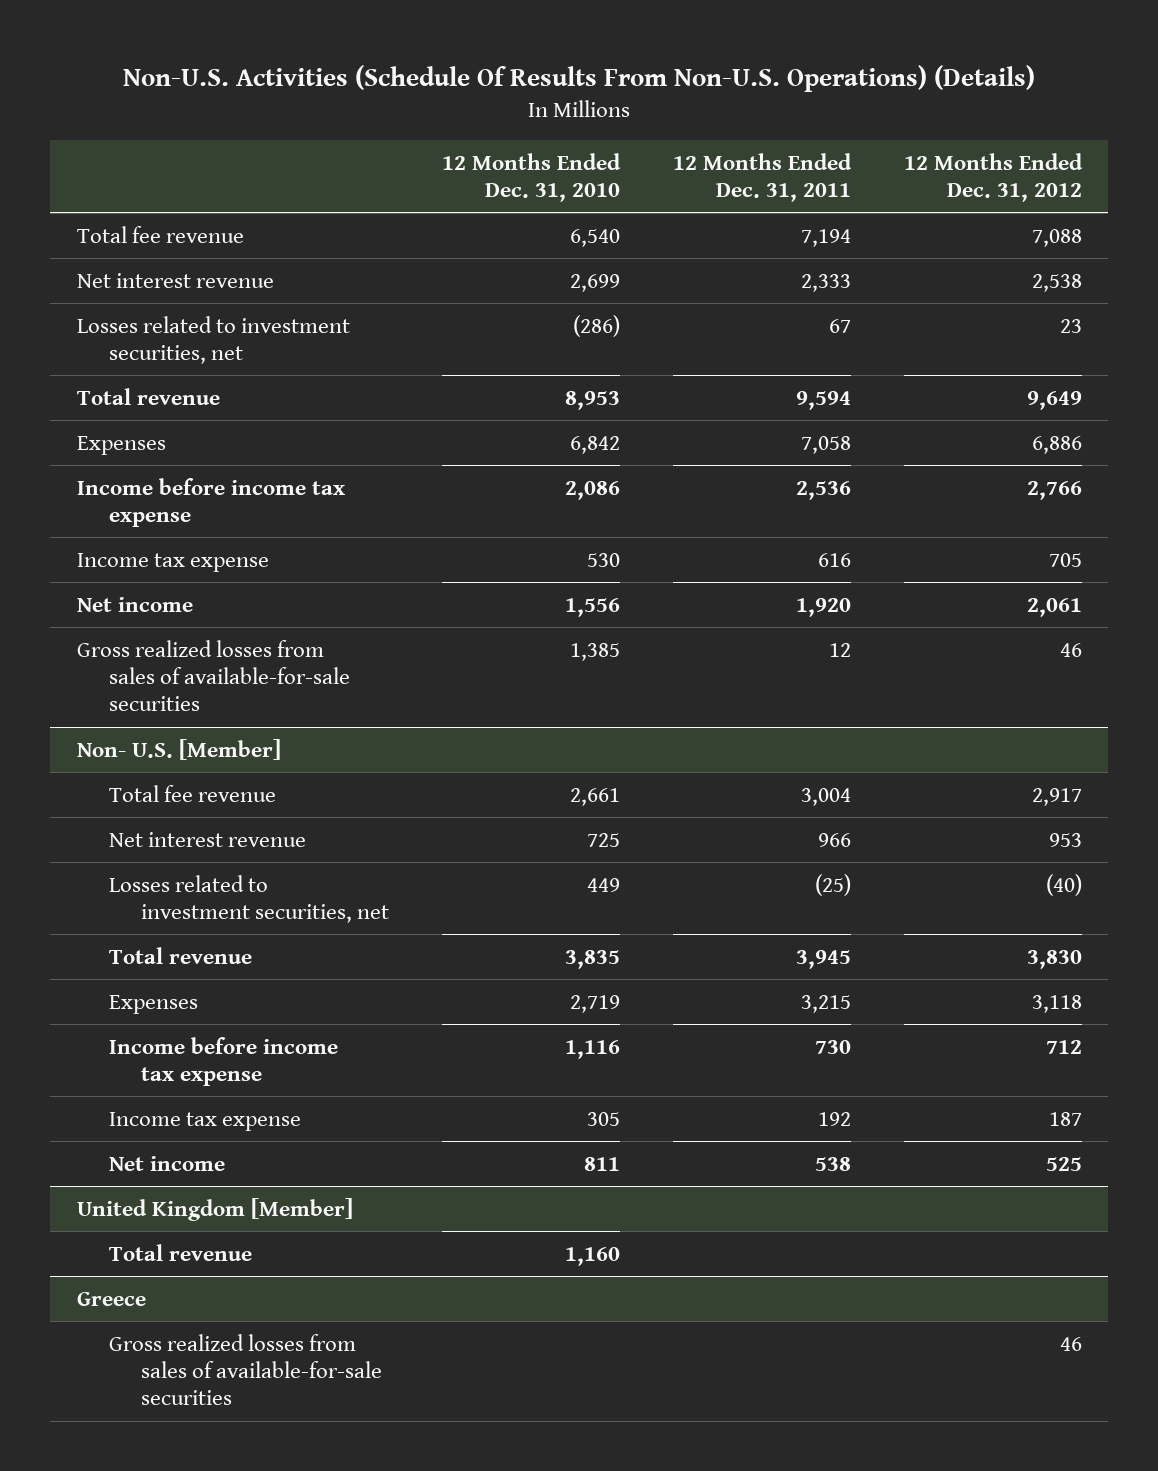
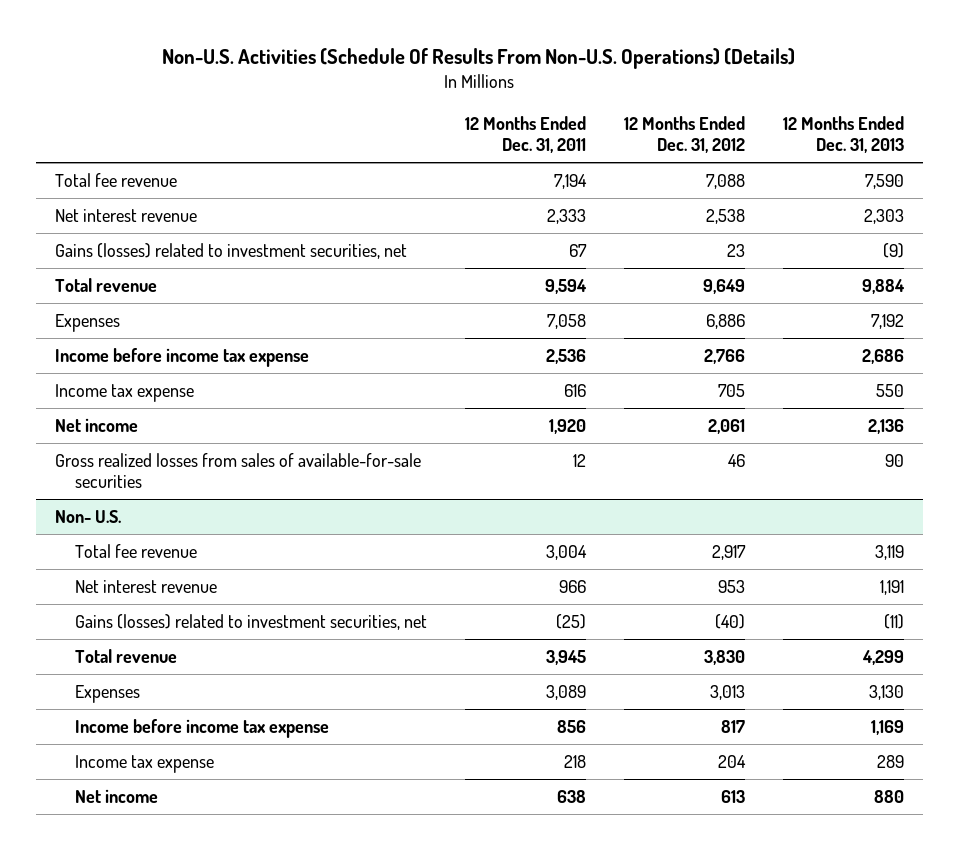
[442,152,622,202] 12 Months Ended Dec. 31, 2010 -> none
none -> [783,115,905,154] 12 Months Ended Dec. 31, 2013
[76,315,350,364] Losses related to investment securities, net -> [54,242,407,259] Gains (losses) related to investment securities, net
[76,738,281,760] Non- U.S. [Member] -> [54,509,121,523] Non- U.S.
[108,874,390,923] Losses related to investment securities, net -> [74,613,427,630] Gains (losses) related to investment securities, net
[76,1197,353,1221] United Kingdom [Member] -> none
[108,1243,252,1261] Total revenue -> none
[76,1291,146,1306] Greece -> none
[108,1333,383,1406] Gross realized losses from sales of available-for-sale securities -> none
[800,994,851,1013] 3,215 -> [545,684,586,700] 3,089
[1031,994,1082,1013] 3,118 -> [709,684,745,700] 3,013
[814,1039,851,1054] 730 -> [556,719,586,733] 856
[1045,1039,1082,1054] 712 -> [720,719,745,733] 817
[817,1111,851,1126] 192 -> [563,754,586,768] 218
[1048,1111,1082,1126] 187 -> [717,754,746,768] 204
[814,1156,851,1171] 538 -> [556,789,586,803] 638
[1045,1156,1082,1171] 525 -> [720,789,745,803] 613

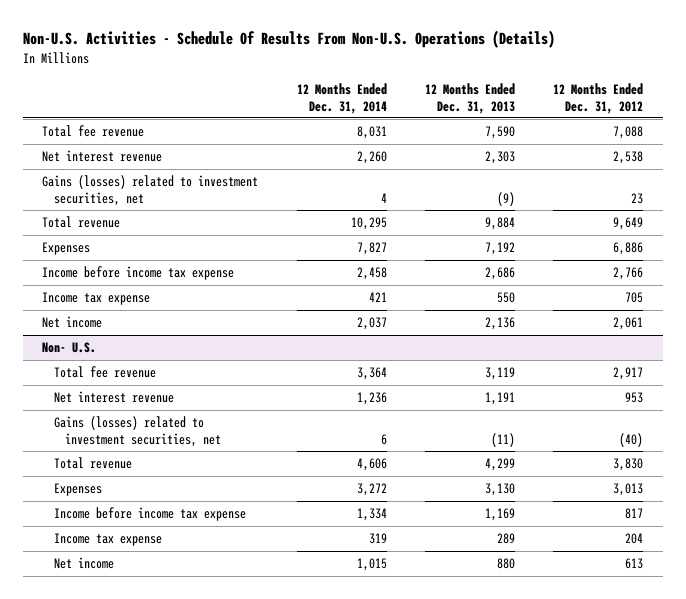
[162,47,796,69] Non-U.S. Activities (Schedule Of Results From Non-U.S. Operations) (Details) -> [22,30,555,49] Non-U.S. Activities - Schedule Of Results From Non-U.S. Operations (Details)
[464,115,586,154] 12 Months Ended Dec. 31, 2011 -> none
none -> [296,82,387,114] 12 Months Ended Dec. 31, 2014
[54,452,421,489] Gross realized losses from sales of available-for-sale securities -> none

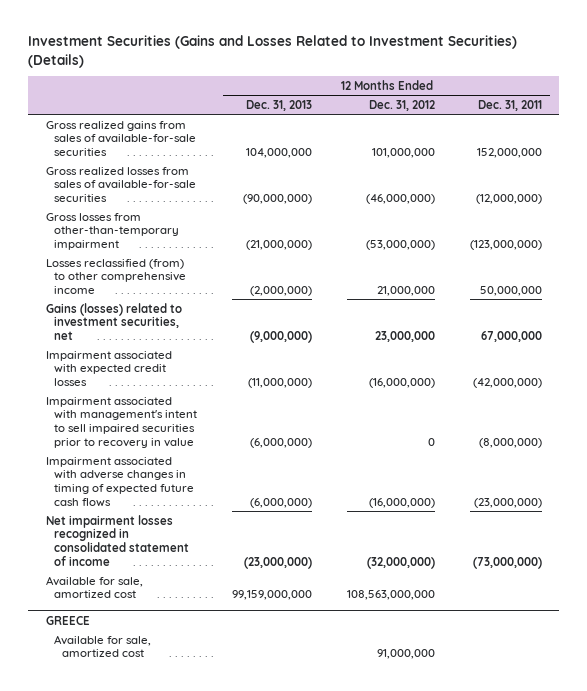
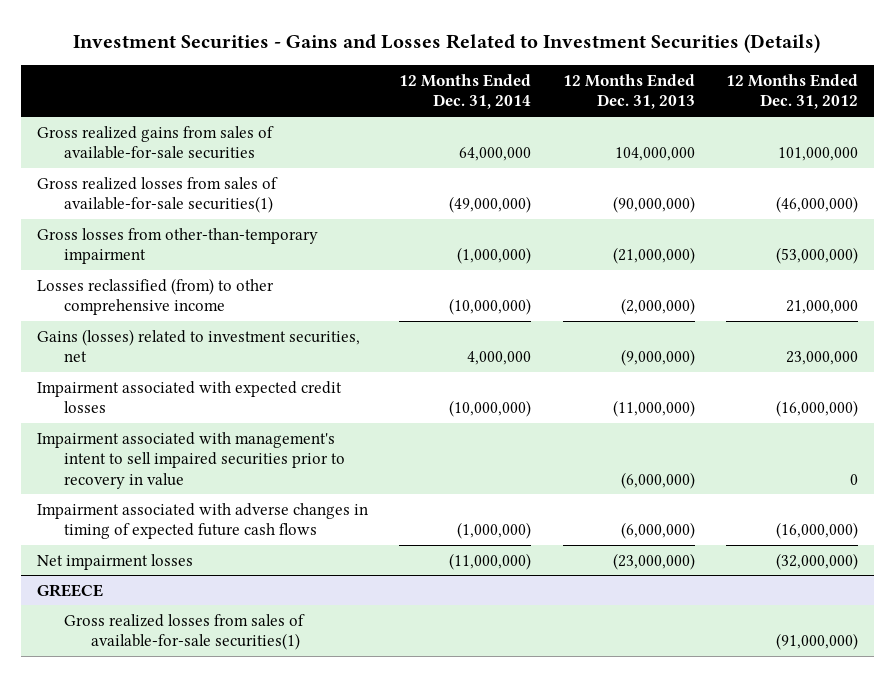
[28,35,518,68] Investment Securities (Gains and Losses Related to Investment Securities) (Details) -> [73,33,821,53] Investment Securities - Gains and Losses Related to Investment Securities (Details)
[477,99,542,111] Dec. 31, 2011 -> none
none -> [399,73,532,110] 12 Months Ended Dec. 31, 2014
[45,166,196,203] Gross realized losses from sales of available-for-sale securities -> [36,176,278,214] Gross realized losses from sales of available-for-sale securities(1)
[45,575,143,599] Available for sale, amortized cost -> none
[45,514,189,566] Net impairment losses recognized in consolidated statement of income -> [36,553,193,570] Net impairment losses
[53,634,151,658] Available for sale, amortized cost -> none
none -> [64,613,306,651] Gross realized losses from sales of available-for-sale securities(1)

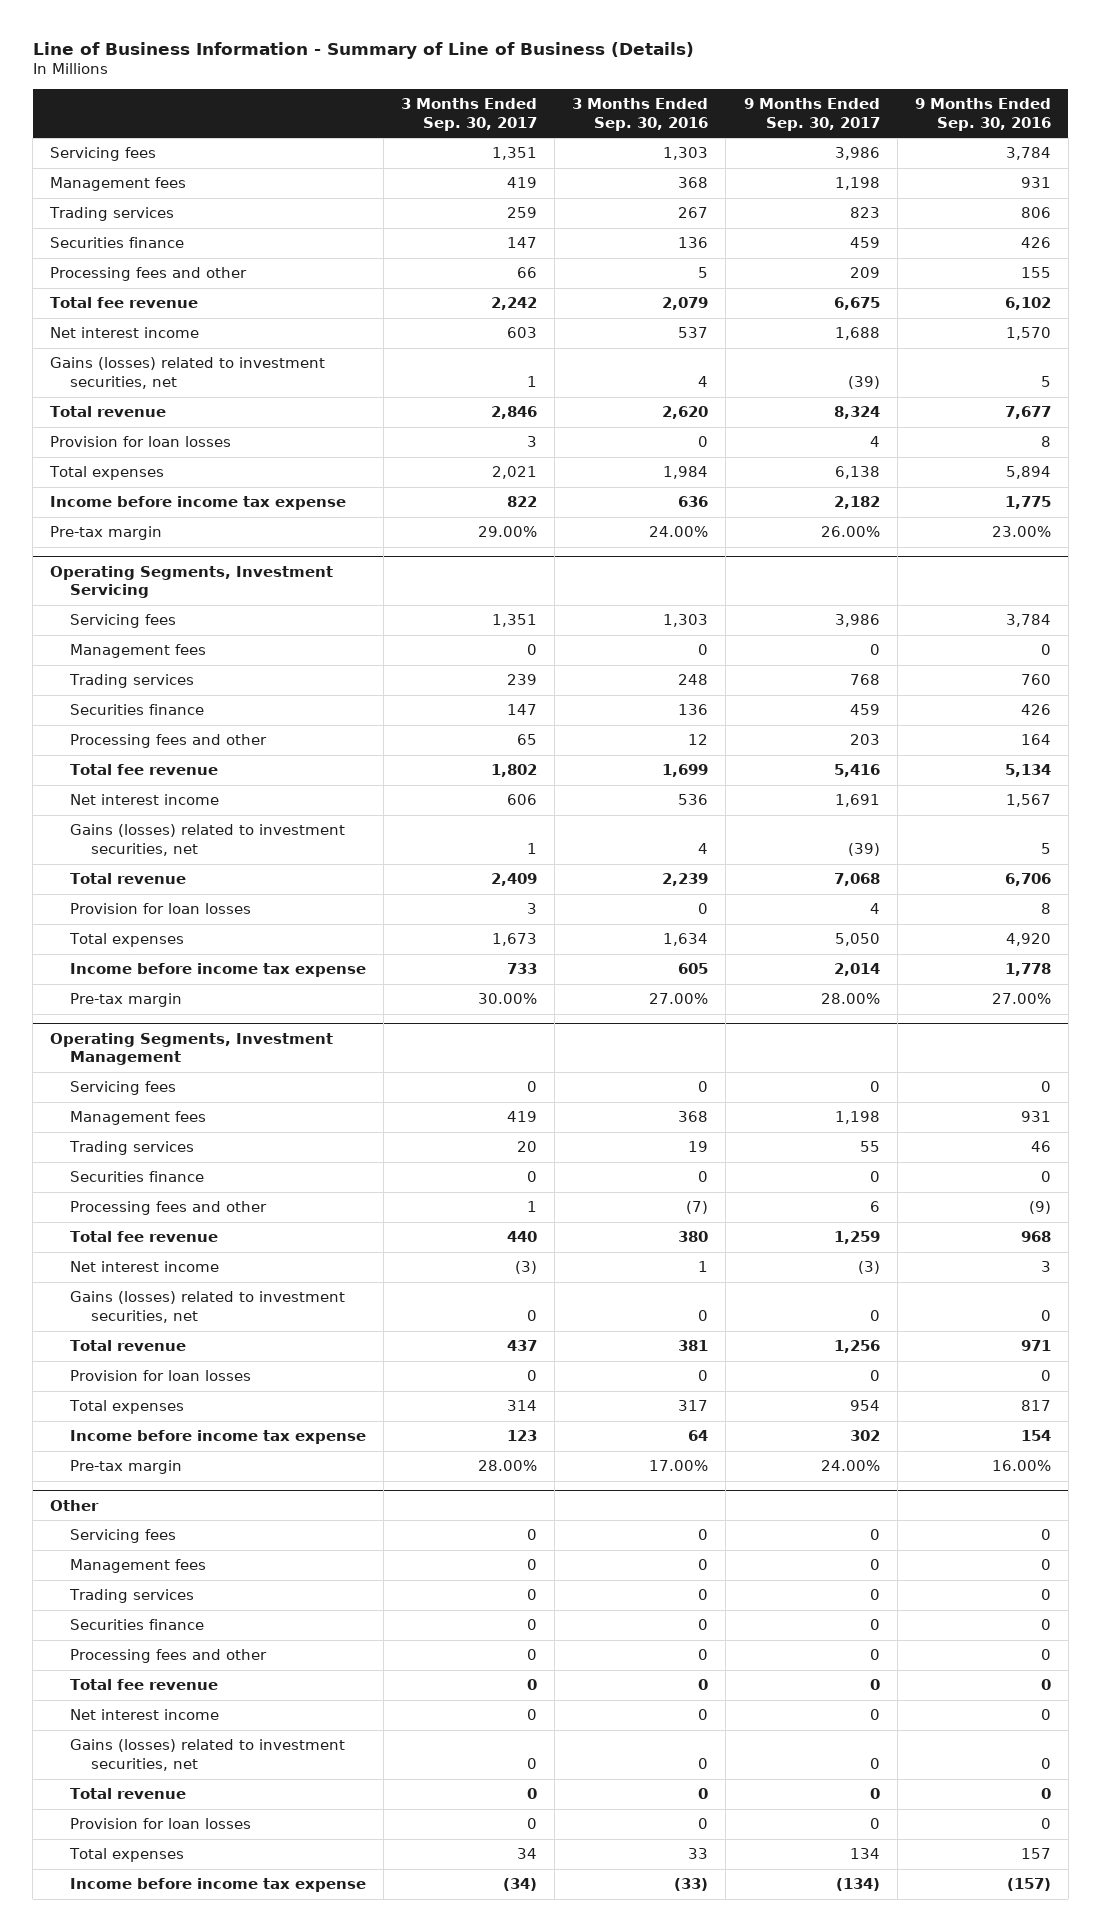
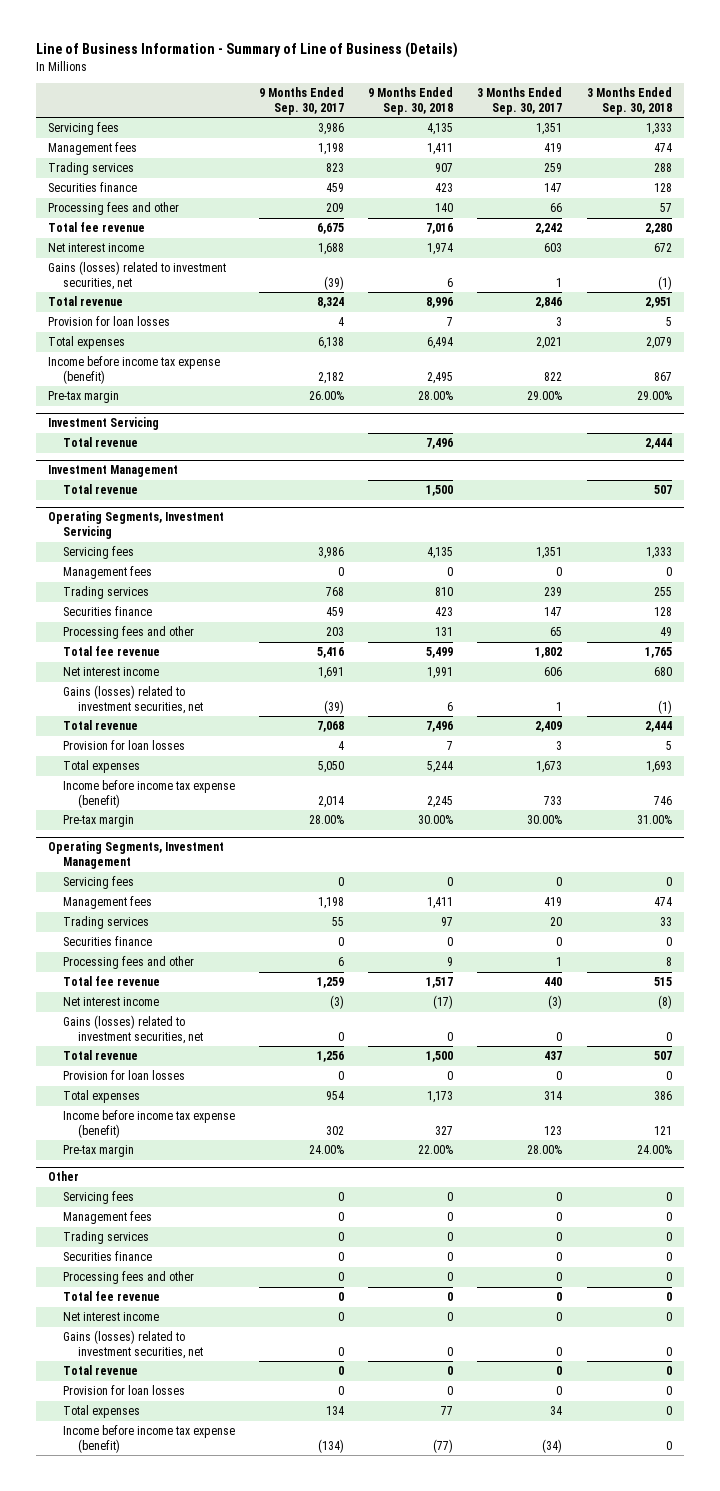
[572,97,709,131] 3 Months Ended Sep. 30, 2016 -> none
[914,97,1051,131] 9 Months Ended Sep. 30, 2016 -> none
none -> [368,86,454,115] 9 Months Ended Sep. 30, 2018
none -> [586,86,672,115] 3 Months Ended Sep. 30, 2018
[50,496,347,511] Income before income tax expense -> [47,356,220,384] Income before income tax expense (benefit)
none -> [47,417,159,431] Investment Servicing
none -> [62,437,138,448] Total revenue
none -> [47,465,178,478] Investment Management
none -> [62,484,138,495] Total revenue
[70,963,367,978] Income before income tax expense -> [62,780,235,808] Income before income tax expense (benefit)
[70,1430,367,1445] Income before income tax expense -> [62,1110,235,1138] Income before income tax expense (benefit)
[70,1878,367,1893] Income before income tax expense -> [62,1425,235,1453] Income before income tax expense (benefit)

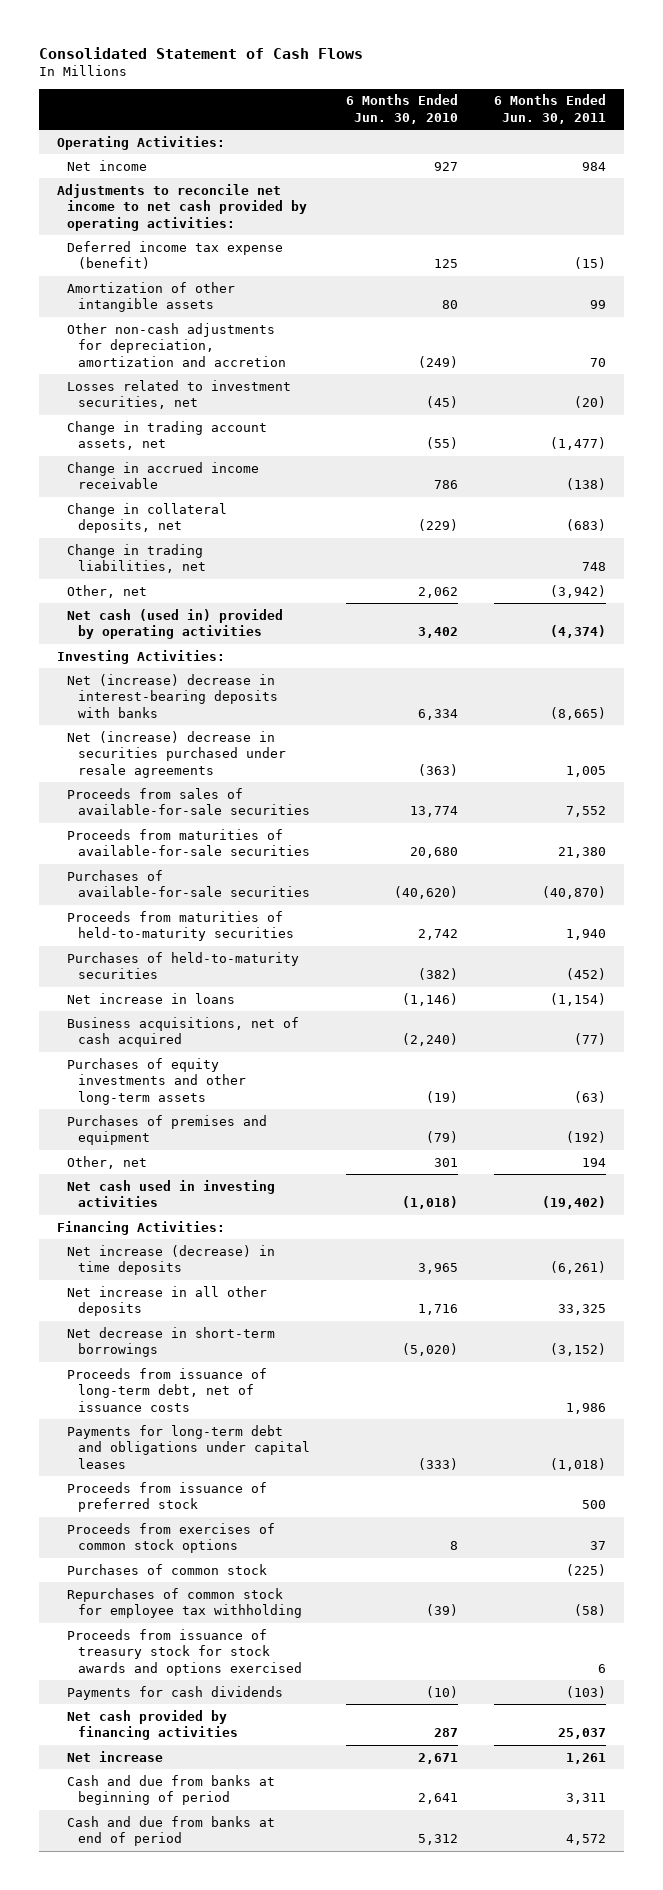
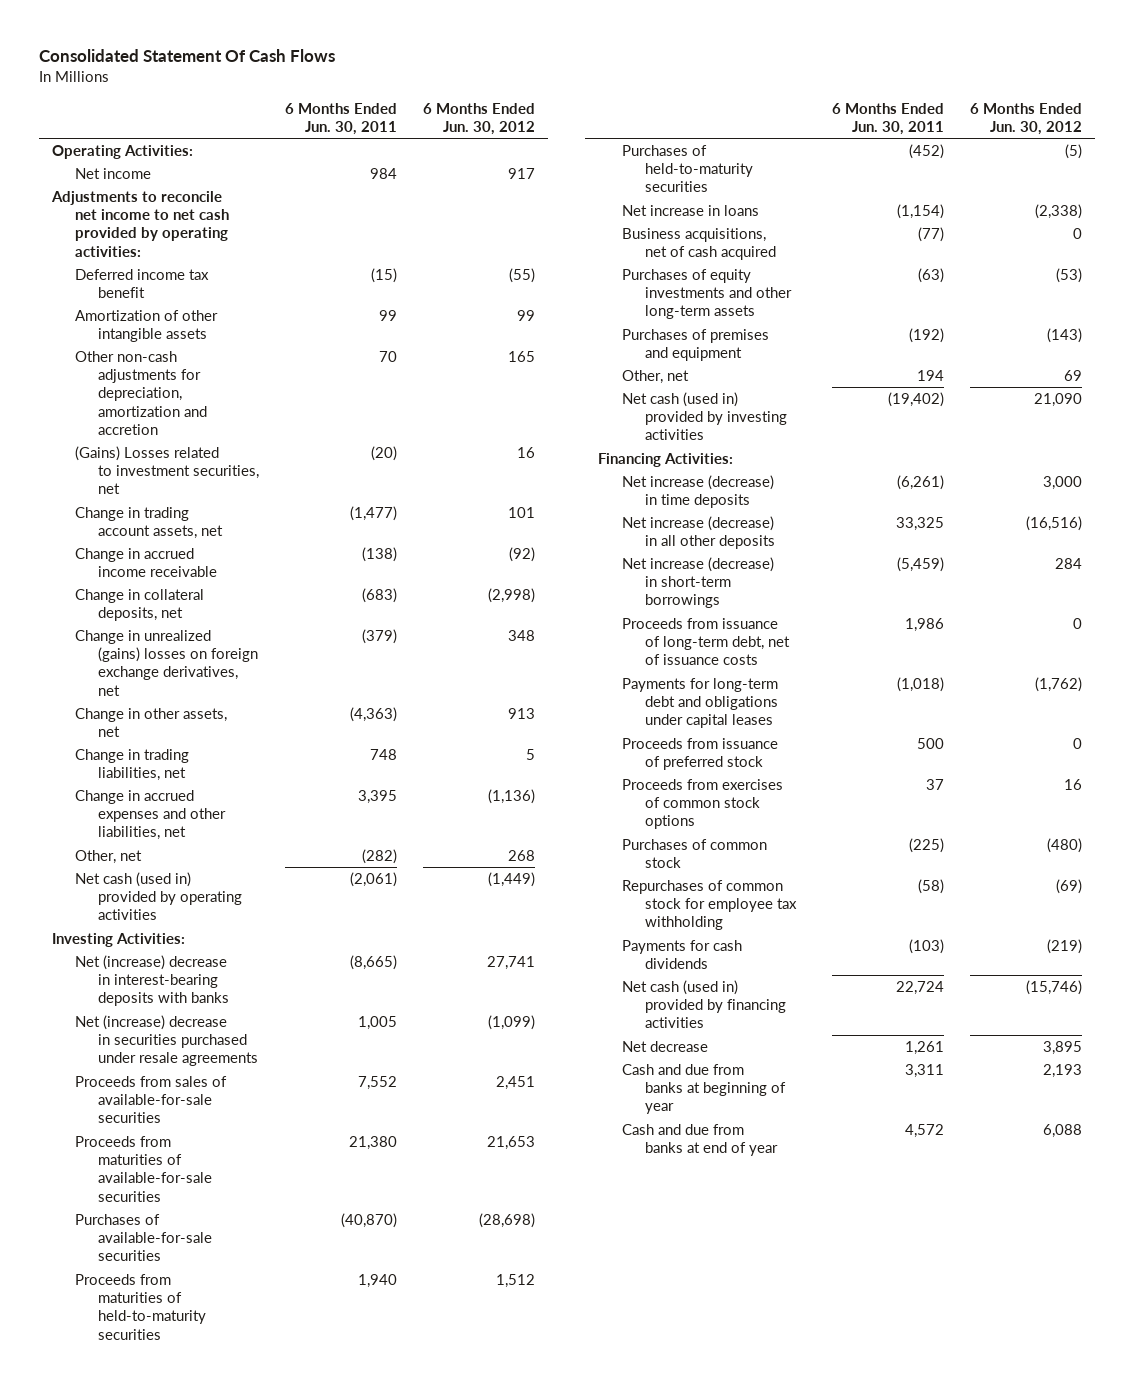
[38,46,363,59] Consolidated Statement of Cash Flows -> [38,48,335,62] Consolidated Statement Of Cash Flows
[345,94,458,124] 6 Months Ended Jun. 30, 2010 -> none
none -> [423,102,536,136] 6 Months Ended Jun. 30, 2012
[67,240,284,270] Deferred income tax expense (benefit) -> [74,268,209,299] Deferred income tax benefit
[67,379,292,410] Losses related to investment securities, net -> [74,445,260,495] (Gains) Losses related to investment securities, net
none -> [74,629,259,696] Change in unrealized (gains) losses on foreign exchange derivatives, net
none -> [74,707,227,738] Change in other assets, net
none -> [74,789,227,841] Change in accrued expenses and other liabilities, net
[550,584,607,598] (3,942) -> [362,848,398,864] (282)
[550,625,607,639] (4,374) -> [350,871,398,887] (2,061)
[67,1179,276,1208] Net cash used in investing activities -> [621,391,787,441] Net cash (used in) provided by investing activities
[67,1285,268,1317] Net increase in all other deposits -> [621,515,775,550] Net increase (decrease) in all other deposits
[67,1326,276,1358] Net decrease in short-term borrowings -> [621,556,774,609] Net increase (decrease) in short-term borrowings
[550,1343,607,1357] (3,152) -> [896,556,944,572] (5,459)
[67,1628,302,1676] Proceeds from issuance of treasury stock for stock awards and options exercised -> none
[67,1709,238,1741] Net cash provided by financing activities -> [621,979,786,1029] Net cash (used in) provided by financing activities
[558,1728,607,1740] 25,037 -> [895,980,944,995] 22,724
[67,1750,164,1762] Net increase -> [621,1040,708,1052] Net decrease
[67,1774,276,1806] Cash and due from banks at beginning of period -> [621,1063,786,1115] Cash and due from banks at beginning of year
[67,1815,276,1847] Cash and due from banks at end of period -> [621,1123,778,1157] Cash and due from banks at end of year

